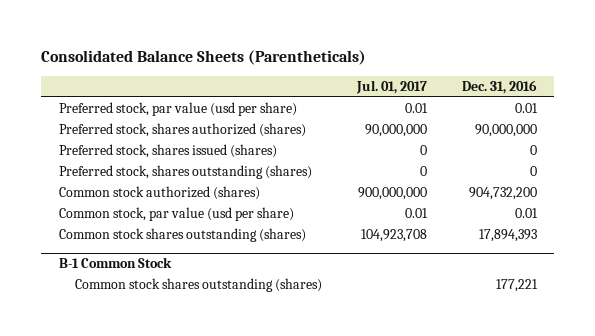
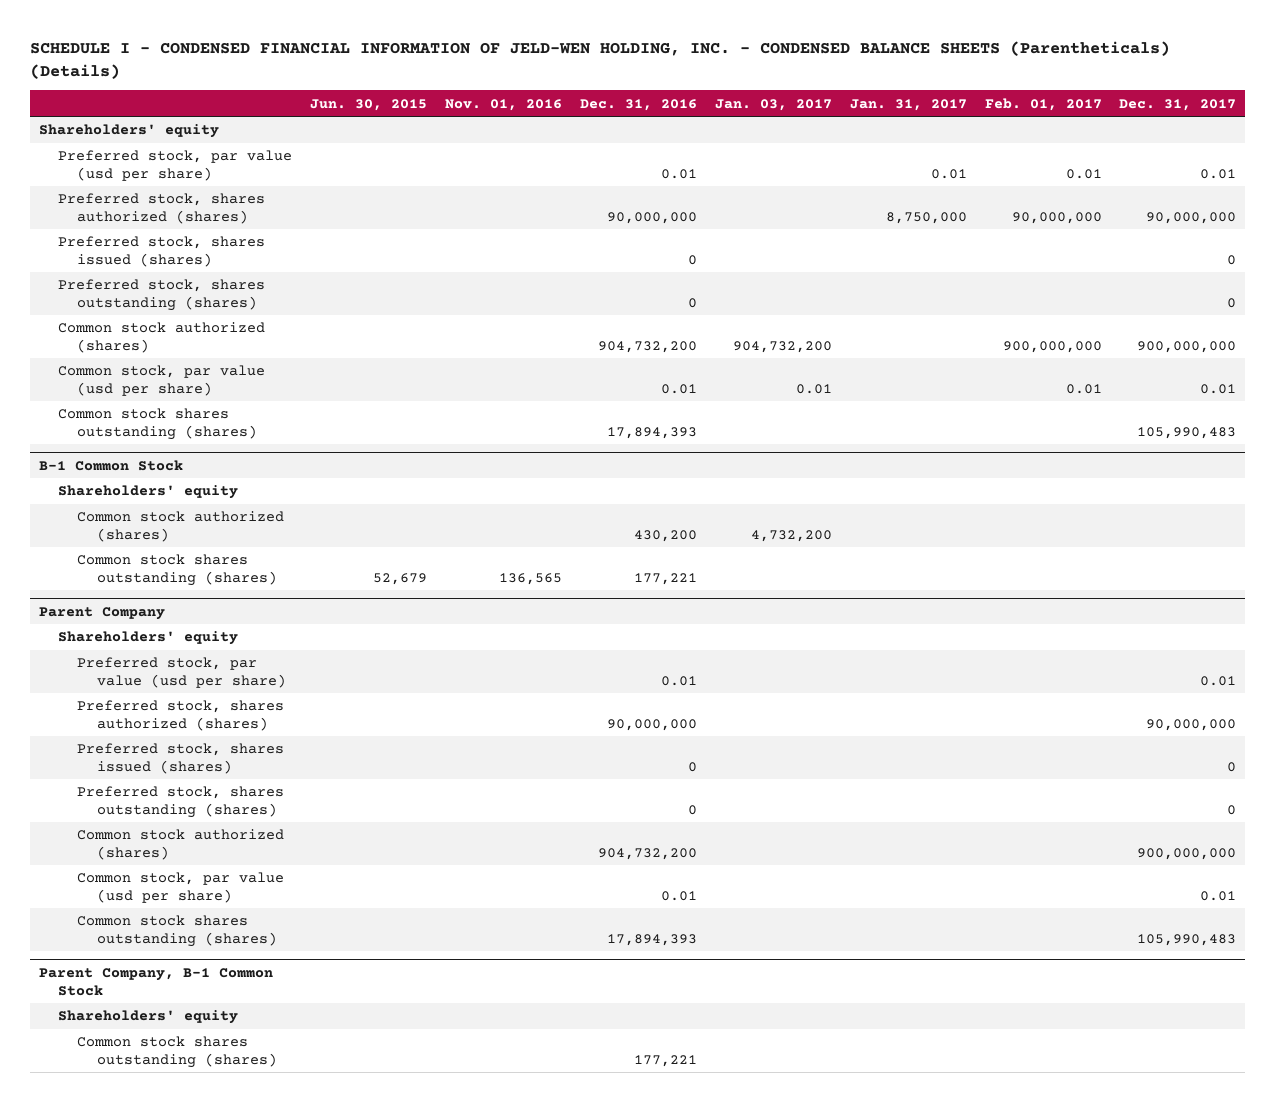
[41,50,367,66] Consolidated Balance Sheets (Parentheticals) -> [29,40,1170,79] SCHEDULE I - CONDENSED FINANCIAL INFORMATION OF JELD-WEN HOLDING, INC. - CONDENSED BALANCE SHEETS (Parentheticals) (Details)
[355,79,427,94] Jul. 01, 2017 -> none
none -> [309,98,427,111] Jun. 30, 2015
none -> [444,98,562,111] Nov. 01, 2016
none -> [714,98,832,111] Jan. 03, 2017
none -> [849,98,967,111] Jan. 31, 2017
none -> [984,97,1102,111] Feb. 01, 2017
none -> [1119,98,1237,111] Dec. 31, 2017
none -> [38,124,219,139] Shareholders' equity
none -> [57,485,238,500] Shareholders' equity
none -> [77,511,285,542] Common stock authorized (shares)
none -> [38,606,165,620] Parent Company
none -> [57,631,238,646] Shareholders' equity
none -> [77,657,286,688] Preferred stock, par value (usd per share)
none -> [77,700,285,731] Preferred stock, shares authorized (shares)
none -> [77,743,285,774] Preferred stock, shares issued (shares)
none -> [77,786,285,818] Preferred stock, shares outstanding (shares)
none -> [77,829,285,860] Common stock authorized (shares)
none -> [77,872,285,903] Common stock, par value (usd per share)
none -> [77,915,277,947] Common stock shares outstanding (shares)
none -> [38,967,273,996] Parent Company, B-1 Common Stock
none -> [57,1010,238,1025] Shareholders' equity
none -> [77,1036,277,1068] Common stock shares outstanding (shares)

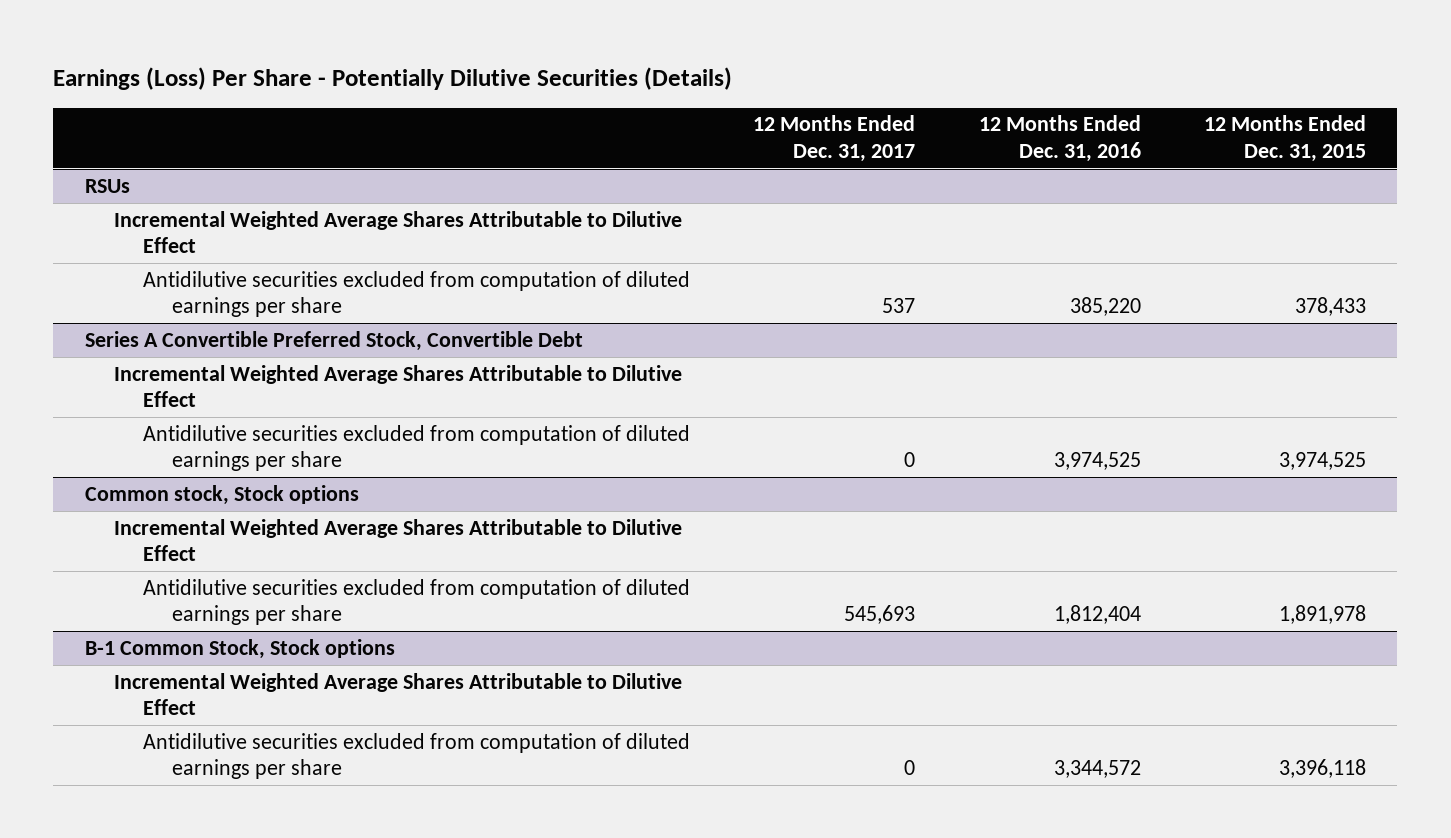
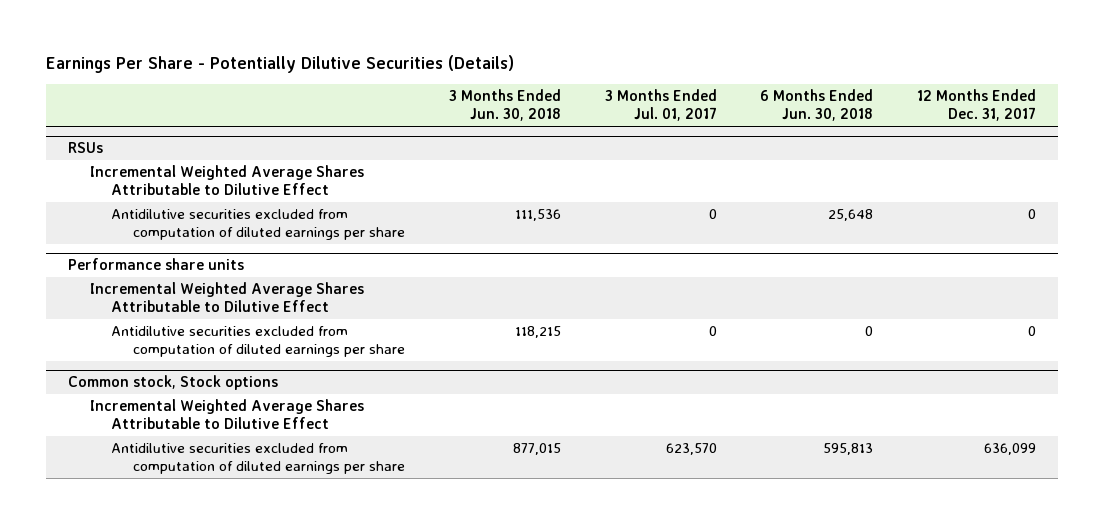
[53,67,733,91] Earnings (Loss) Per Share - Potentially Dilutive Securities (Details) -> [45,55,514,74] Earnings Per Share - Potentially Dilutive Securities (Details)
[978,115,1141,162] 12 Months Ended Dec. 31, 2016 -> none
[1203,115,1366,162] 12 Months Ended Dec. 31, 2015 -> none
none -> [448,88,561,122] 3 Months Ended Jun. 30, 2018
none -> [604,88,717,122] 3 Months Ended Jul. 01, 2017
none -> [760,88,874,122] 6 Months Ended Jun. 30, 2018
[84,330,583,351] Series A Convertible Preferred Stock, Convertible Debt -> none
[882,298,916,314] 537 -> [1028,209,1037,220] 0
none -> [67,258,244,271] Performance share units
[84,638,395,659] B-1 Common Stock, Stock options -> none
[114,672,683,716] Incremental Weighted Average Shares Attributable to Dilutive Effect -> none
[143,732,691,780] Antidilutive securities excluded from computation of diluted earnings per share -> none
[844,605,916,625] 545,693 -> [984,443,1037,456] 636,099

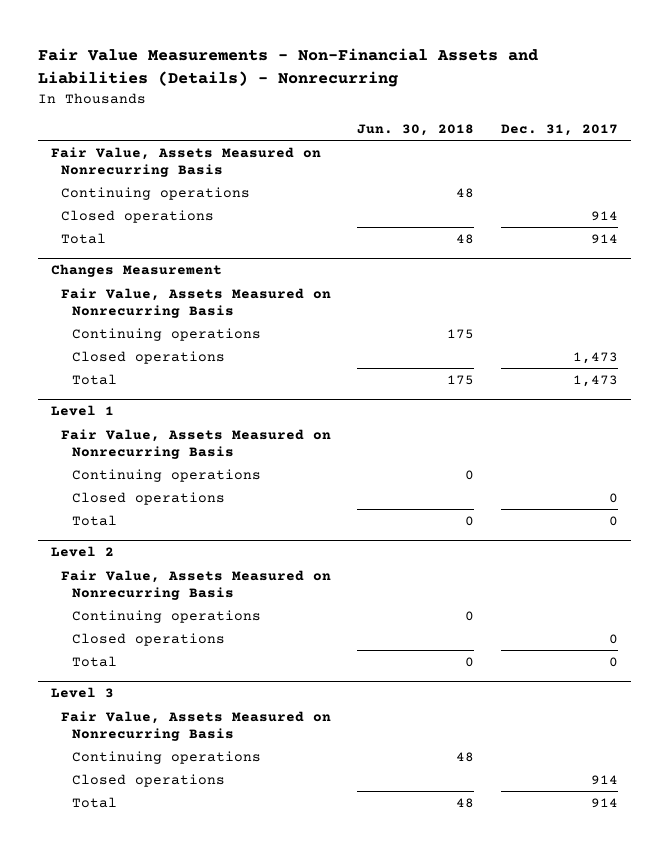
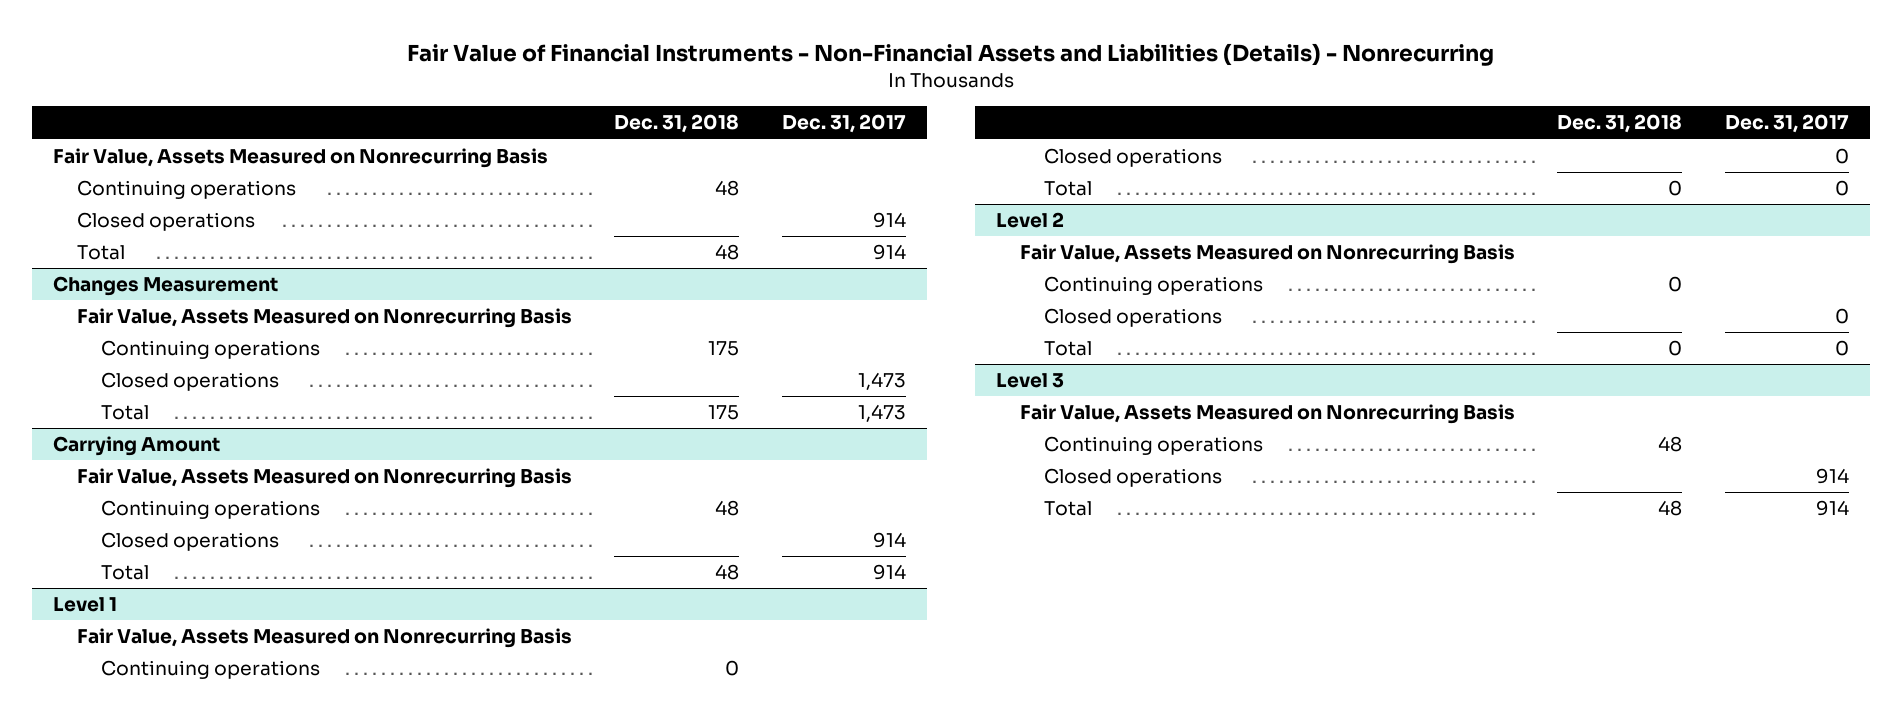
[37,48,538,87] Fair Value Measurements - Non-Financial Assets and Liabilities (Details) - Nonrecurring -> [406,43,1494,67] Fair Value of Financial Instruments - Non-Financial Assets and Liabilities (Details) - Nonrecurring
[357,124,475,137] Jun. 30, 2018 -> none
none -> [614,114,740,134] Dec. 31, 2018
none -> [52,436,220,457] Carrying Amount
none -> [76,468,572,489] Fair Value, Assets Measured on Nonrecurring Basis
none -> [100,500,320,520] Continuing operations
none -> [100,532,279,552] Closed operations
none -> [100,565,149,581] Total

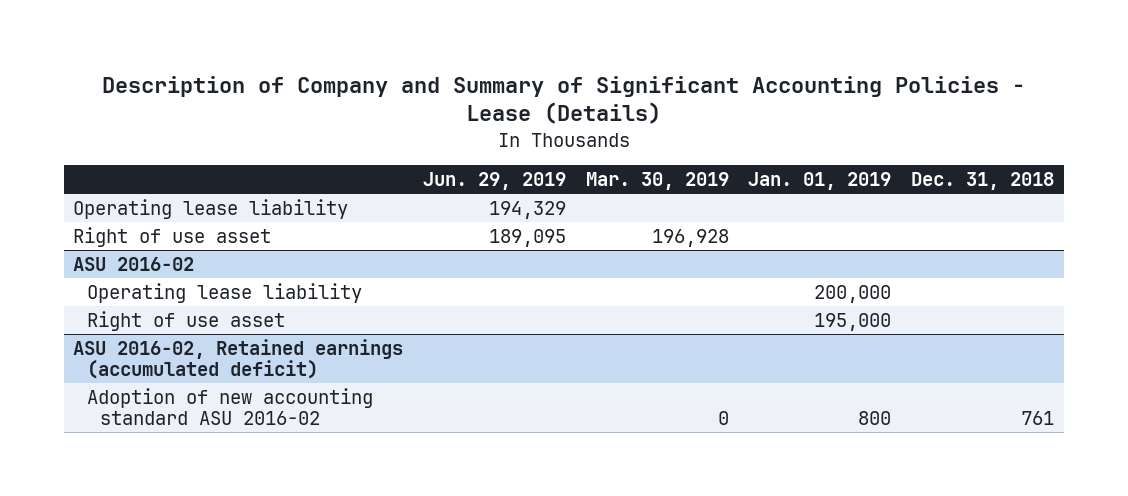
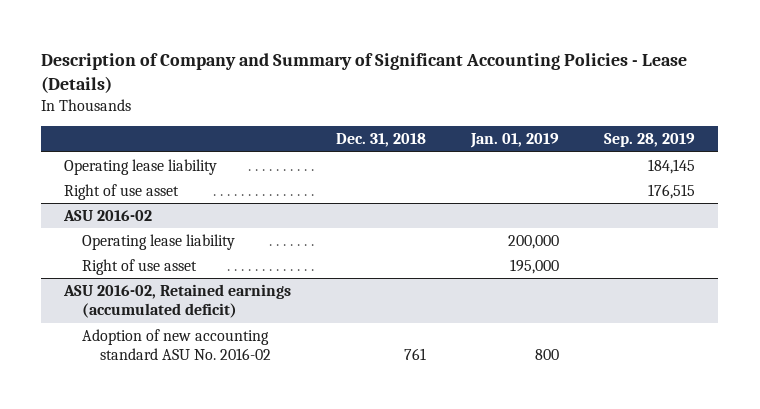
[423,171,567,190] Jun. 29, 2019 -> none
[585,171,729,190] Mar. 30, 2019 -> none
none -> [604,133,696,148] Sep. 28, 2019
[86,387,373,426] Adoption of new accounting standard ASU 2016-02 -> [82,329,272,361] Adoption of new accounting standard ASU No. 2016-02

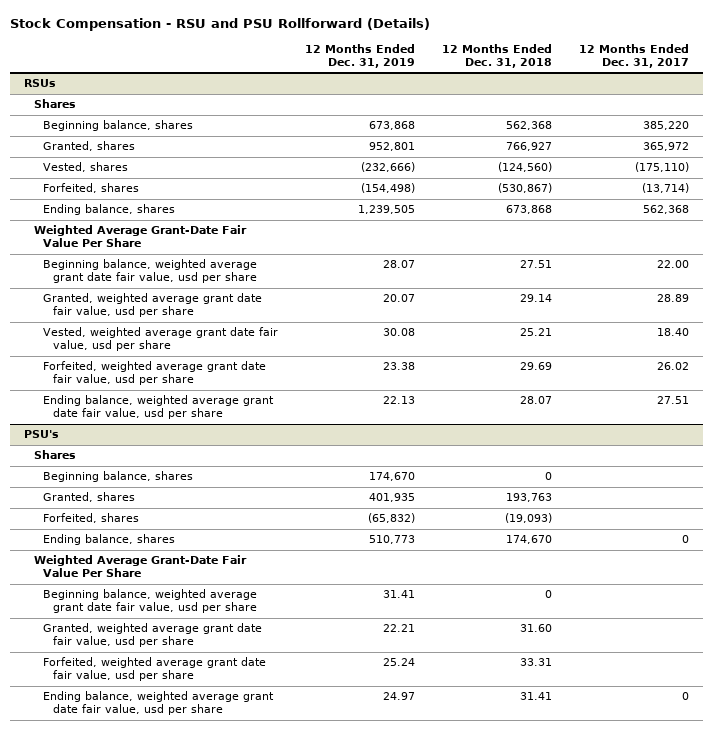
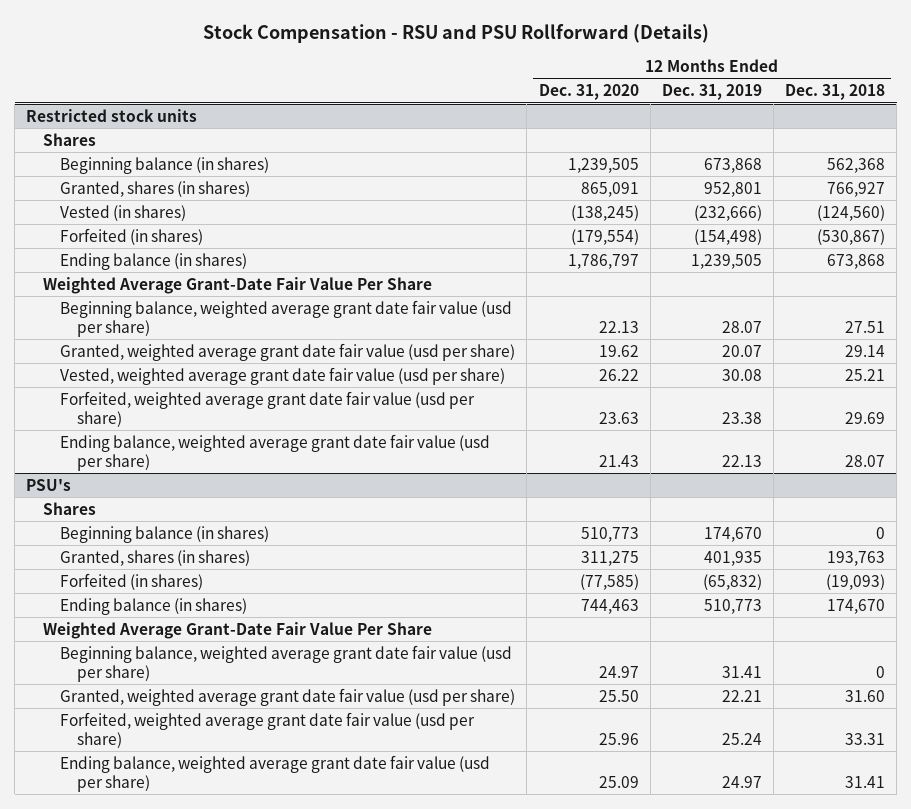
[579,44,690,69] 12 Months Ended Dec. 31, 2017 -> none
none -> [538,84,639,101] Dec. 31, 2020
[23,79,56,88] RSUs -> [26,108,198,122] Restricted stock units
[43,120,194,132] Beginning balance, shares -> [60,156,270,174] Beginning balance (in shares)
[43,141,136,152] Granted, shares -> [60,180,251,197] Granted, shares (in shares)
[43,162,129,173] Vested, shares -> [60,204,187,221] Vested (in shares)
[43,183,140,194] Forfeited, shares -> [60,227,204,245] Forfeited (in shares)
[43,204,176,216] Ending balance, shares -> [60,252,248,270] Ending balance (in shares)
[43,259,258,284] Beginning balance, weighted average grant date fair value, usd per share -> [60,299,513,337] Beginning balance, weighted average grant date fair value (usd per share)
[43,293,263,318] Granted, weighted average grant date fair value, usd per share -> [60,342,516,361] Granted, weighted average grant date fair value (usd per share)
[43,327,279,352] Vested, weighted average grant date fair value, usd per share -> [60,366,506,385] Vested, weighted average grant date fair value (usd per share)
[43,361,267,386] Forfeited, weighted average grant date fair value, usd per share -> [60,390,476,427] Forfeited, weighted average grant date fair value (usd per share)
[43,395,275,420] Ending balance, weighted average grant date fair value, usd per share -> [60,433,491,471] Ending balance, weighted average grant date fair value (usd per share)
[43,471,194,483] Beginning balance, shares -> [60,525,270,543] Beginning balance (in shares)
[43,492,136,503] Granted, shares -> [60,549,251,566] Granted, shares (in shares)
[43,513,140,524] Forfeited, shares -> [60,572,204,590] Forfeited (in shares)
[43,534,176,546] Ending balance, shares -> [60,597,248,615] Ending balance (in shares)
[43,589,258,614] Beginning balance, weighted average grant date fair value, usd per share -> [60,644,513,682] Beginning balance, weighted average grant date fair value (usd per share)
[43,623,263,648] Granted, weighted average grant date fair value, usd per share -> [60,687,516,706] Granted, weighted average grant date fair value (usd per share)
[43,657,267,682] Forfeited, weighted average grant date fair value, usd per share -> [60,711,476,748] Forfeited, weighted average grant date fair value (usd per share)
[43,691,275,716] Ending balance, weighted average grant date fair value, usd per share -> [60,754,491,792] Ending balance, weighted average grant date fair value (usd per share)

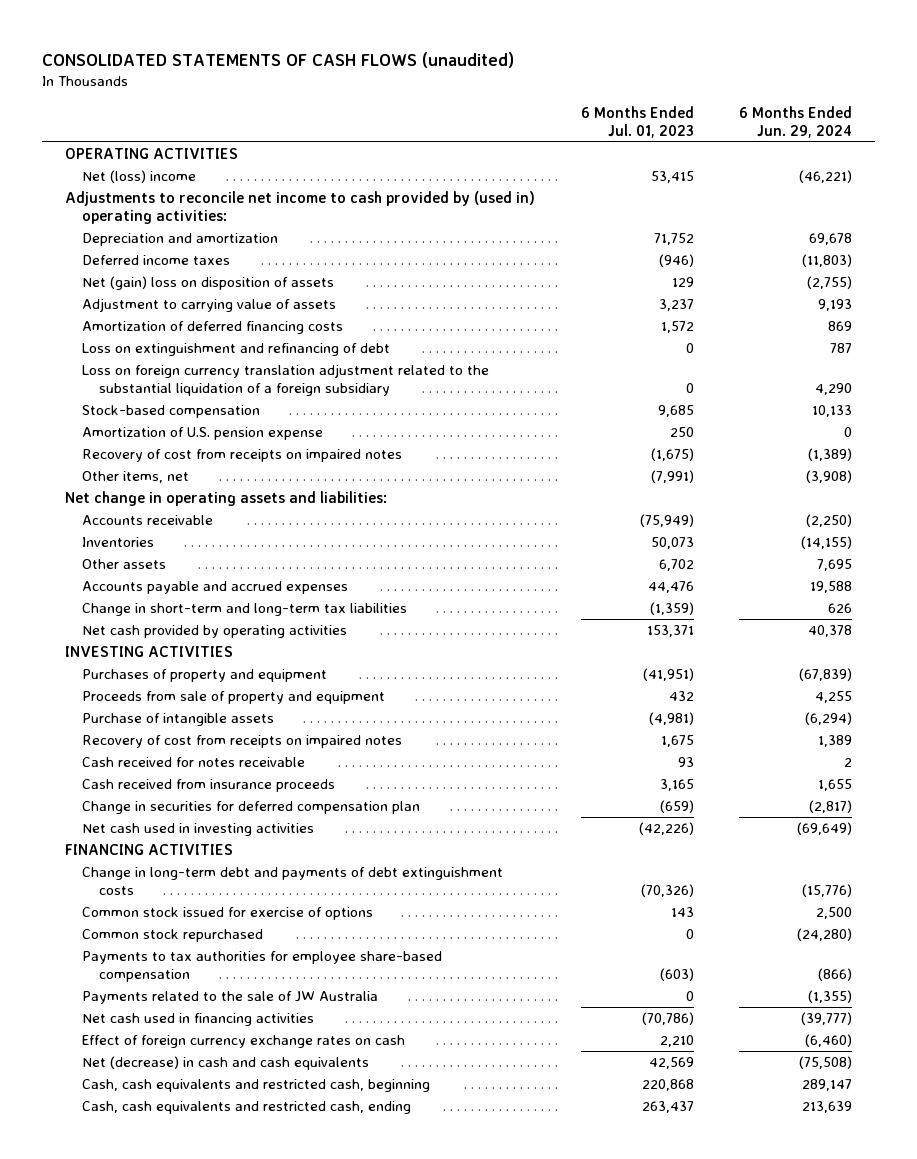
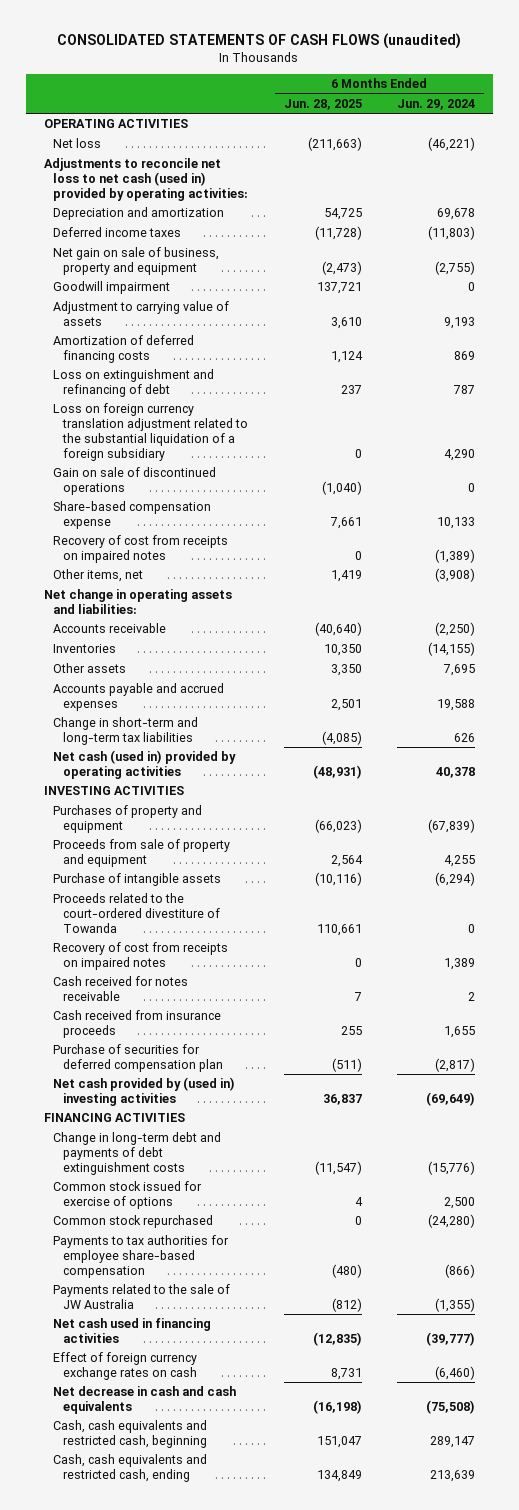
[580,106,694,138] 6 Months Ended Jul. 01, 2023 -> none
none -> [283,99,362,111] Jun. 28, 2025
[82,170,197,184] Net (loss) income -> [53,138,102,149] Net loss
[65,191,536,225] Adjustments to reconcile net income to cash provided by (used in) operating activities: -> [43,158,249,201] Adjustments to reconcile net loss to net cash (used in) provided by operating activities:
[82,276,335,291] Net (gain) loss on disposition of assets -> [53,247,220,276] Net gain on sale of business, property and equipment
none -> [53,281,171,295] Goodwill impairment
[82,427,324,441] Amortization of U.S. pension expense -> none
none -> [53,467,217,496] Gain on sale of discontinued operations
[82,405,261,419] Stock-based compensation -> [53,501,212,530] Share-based compensation expense
[82,625,348,639] Net cash provided by operating activities -> [53,750,237,780] Net cash (used in) provided by operating activities
none -> [53,893,221,933] Proceeds related to the court-ordered divestiture of Towanda
[82,801,421,815] Change in securities for deferred compensation plan -> [53,1044,224,1073] Purchase of securities for deferred compensation plan
[82,823,315,837] Net cash used in investing activities -> [53,1077,236,1107] Net cash provided by (used in) investing activities
[82,1056,370,1071] Net (decrease) in cash and cash equivalents -> [53,1386,237,1415] Net decrease in cash and cash equivalents

